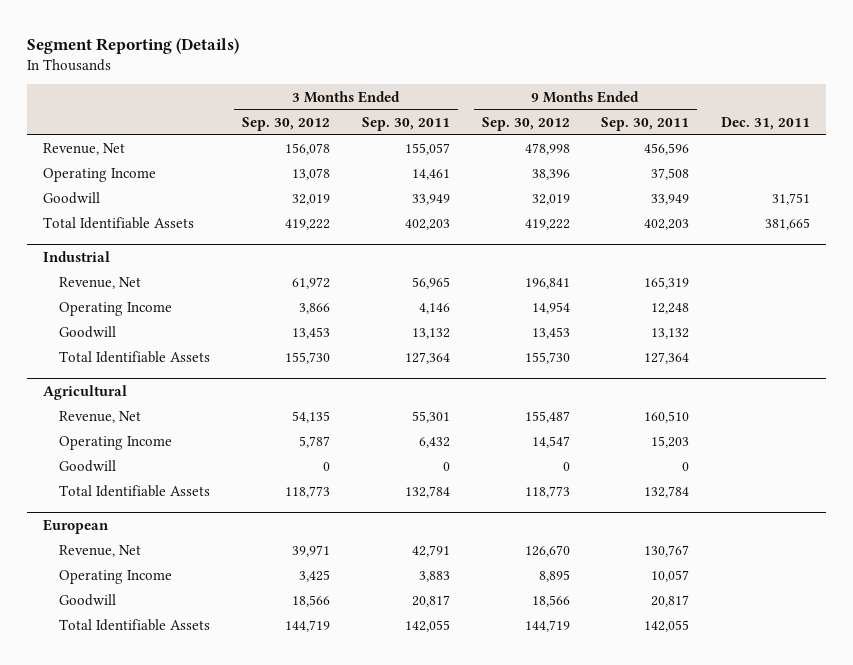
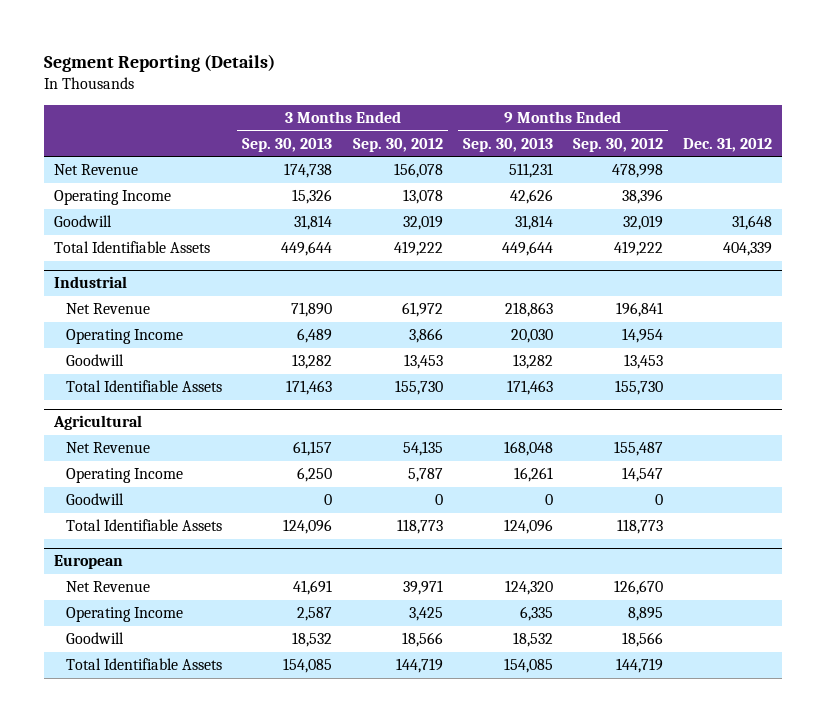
[361,116,450,131] Sep. 30, 2011 -> none
[601,116,690,131] Sep. 30, 2011 -> none
[721,116,811,130] Dec. 31, 2011 -> none
none -> [242,137,333,152] Sep. 30, 2013
none -> [462,137,553,152] Sep. 30, 2013
none -> [683,137,773,152] Dec. 31, 2012
[42,143,125,156] Revenue, Net -> [54,164,139,176] Net Revenue
[58,277,141,290] Revenue, Net -> [66,303,151,315] Net Revenue
[58,411,141,424] Revenue, Net -> [66,442,151,454] Net Revenue
[58,545,141,558] Revenue, Net -> [66,581,151,593] Net Revenue

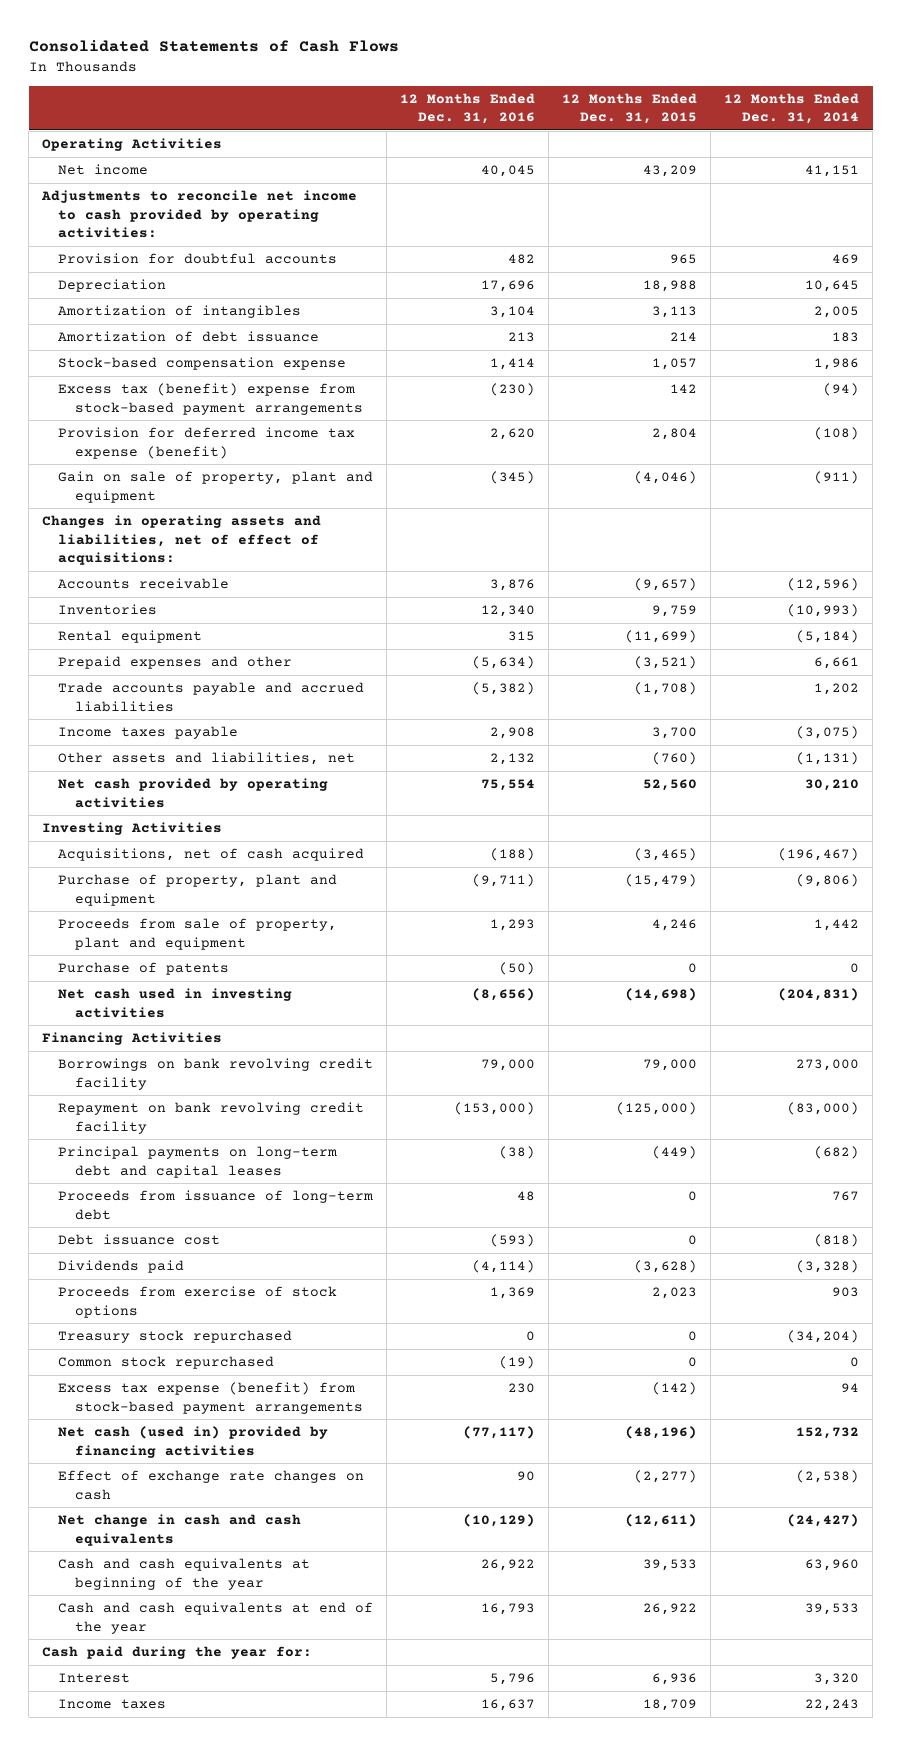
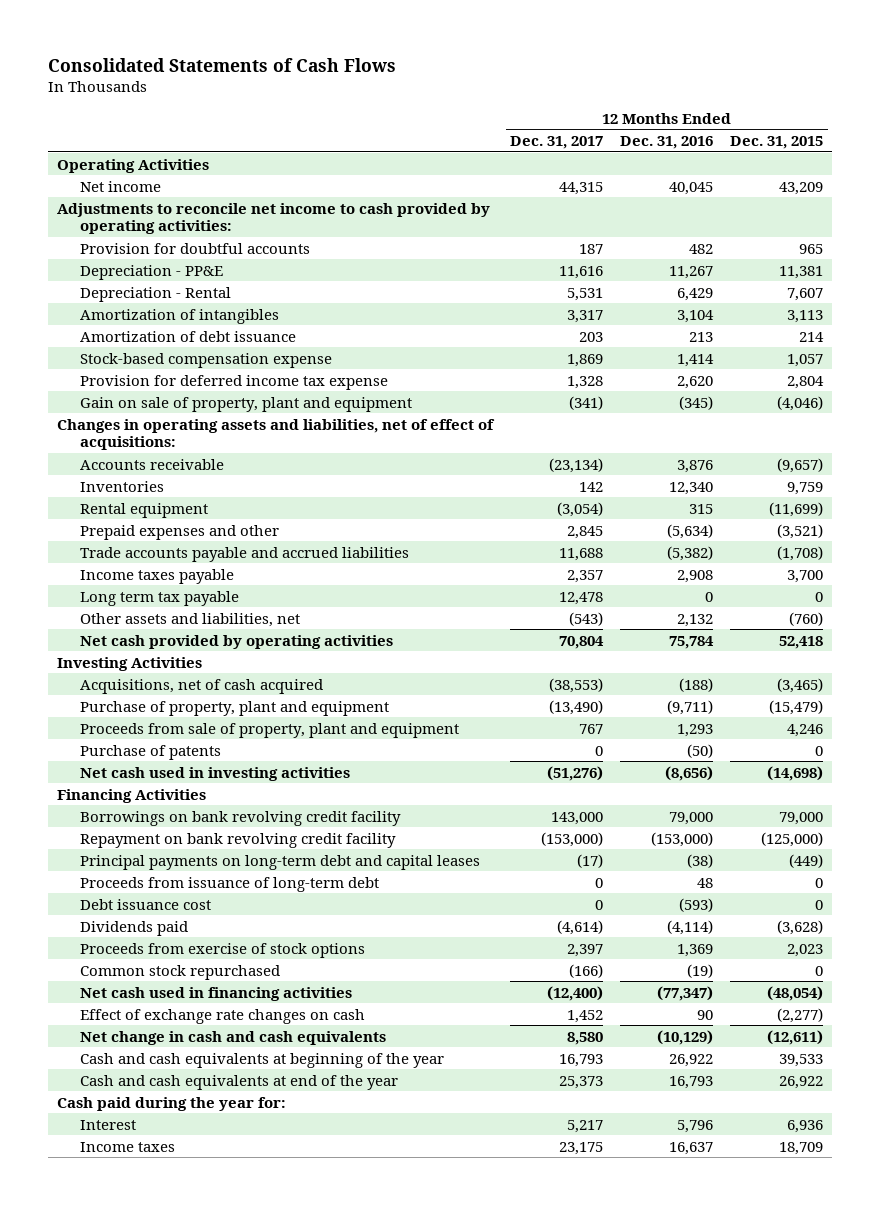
[724,92,860,125] 12 Months Ended Dec. 31, 2014 -> none
none -> [509,136,603,150] Dec. 31, 2017
[58,279,167,293] Depreciation -> [79,264,223,280] Depreciation - PP&E
[481,280,536,293] 17,696 -> [669,265,714,279] 11,267
[643,280,698,293] 18,988 -> [779,265,824,279] 11,381
none -> [79,286,231,302] Depreciation - Rental
[58,383,363,415] Excess tax (benefit) expense from stock-based payment arrangements -> none
[58,427,356,459] Provision for deferred income tax expense (benefit) -> [79,374,388,390] Provision for deferred income tax expense
none -> [79,590,239,606] Long term tax payable
[481,779,536,792] 75,554 -> [669,635,715,649] 75,784
[643,779,698,792] 52,560 -> [779,635,824,649] 52,418
[58,1330,293,1344] Treasury stock repurchased -> none
[58,1382,363,1414] Excess tax expense (benefit) from stock-based payment arrangements -> none
[58,1426,329,1458] Net cash (used in) provided by financing activities -> [79,986,352,1001] Net cash used in financing activities
[463,1426,536,1440] (77,117) -> [657,985,714,1001] (77,347)
[625,1426,698,1440] (48,196) -> [767,985,824,1001] (48,054)

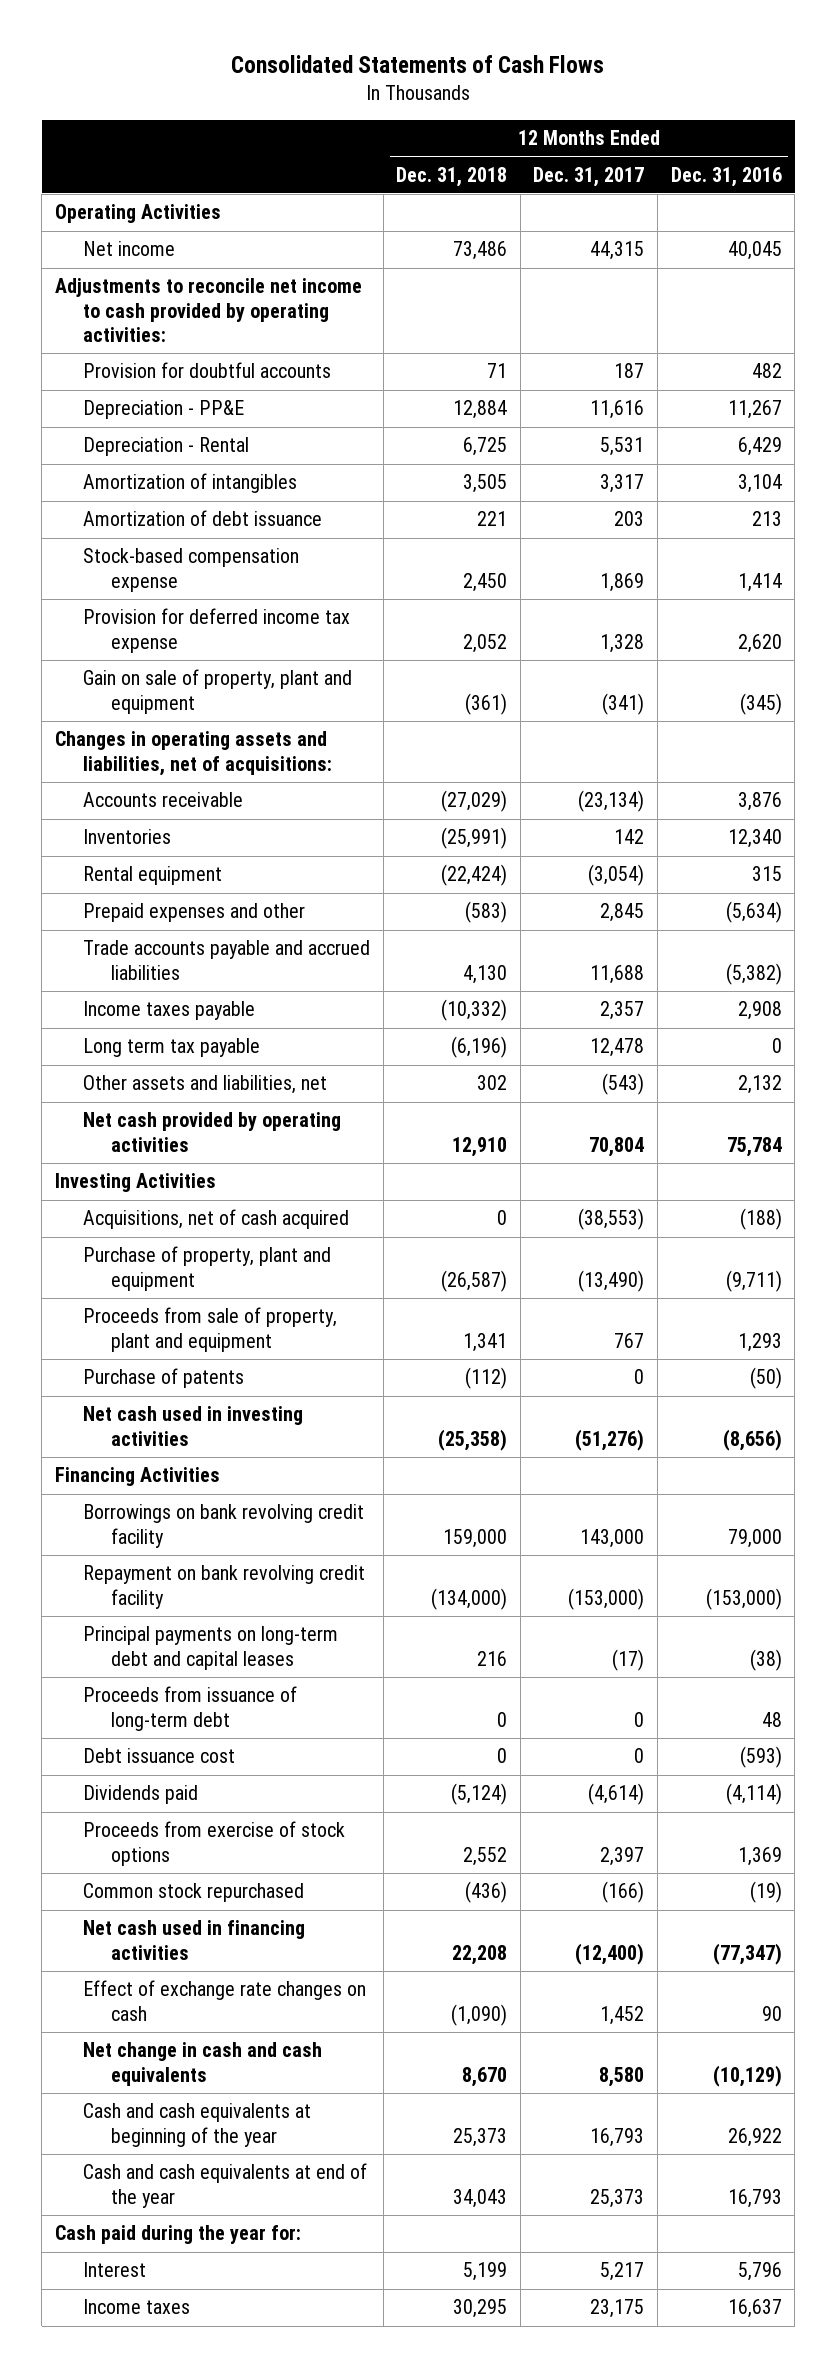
[730,136,824,150] Dec. 31, 2015 -> none
none -> [396,166,508,187] Dec. 31, 2018
[56,418,495,451] Changes in operating assets and liabilities, net of effect of acquisitions: -> [54,731,332,776] Changes in operating assets and liabilities, net of acquisitions:

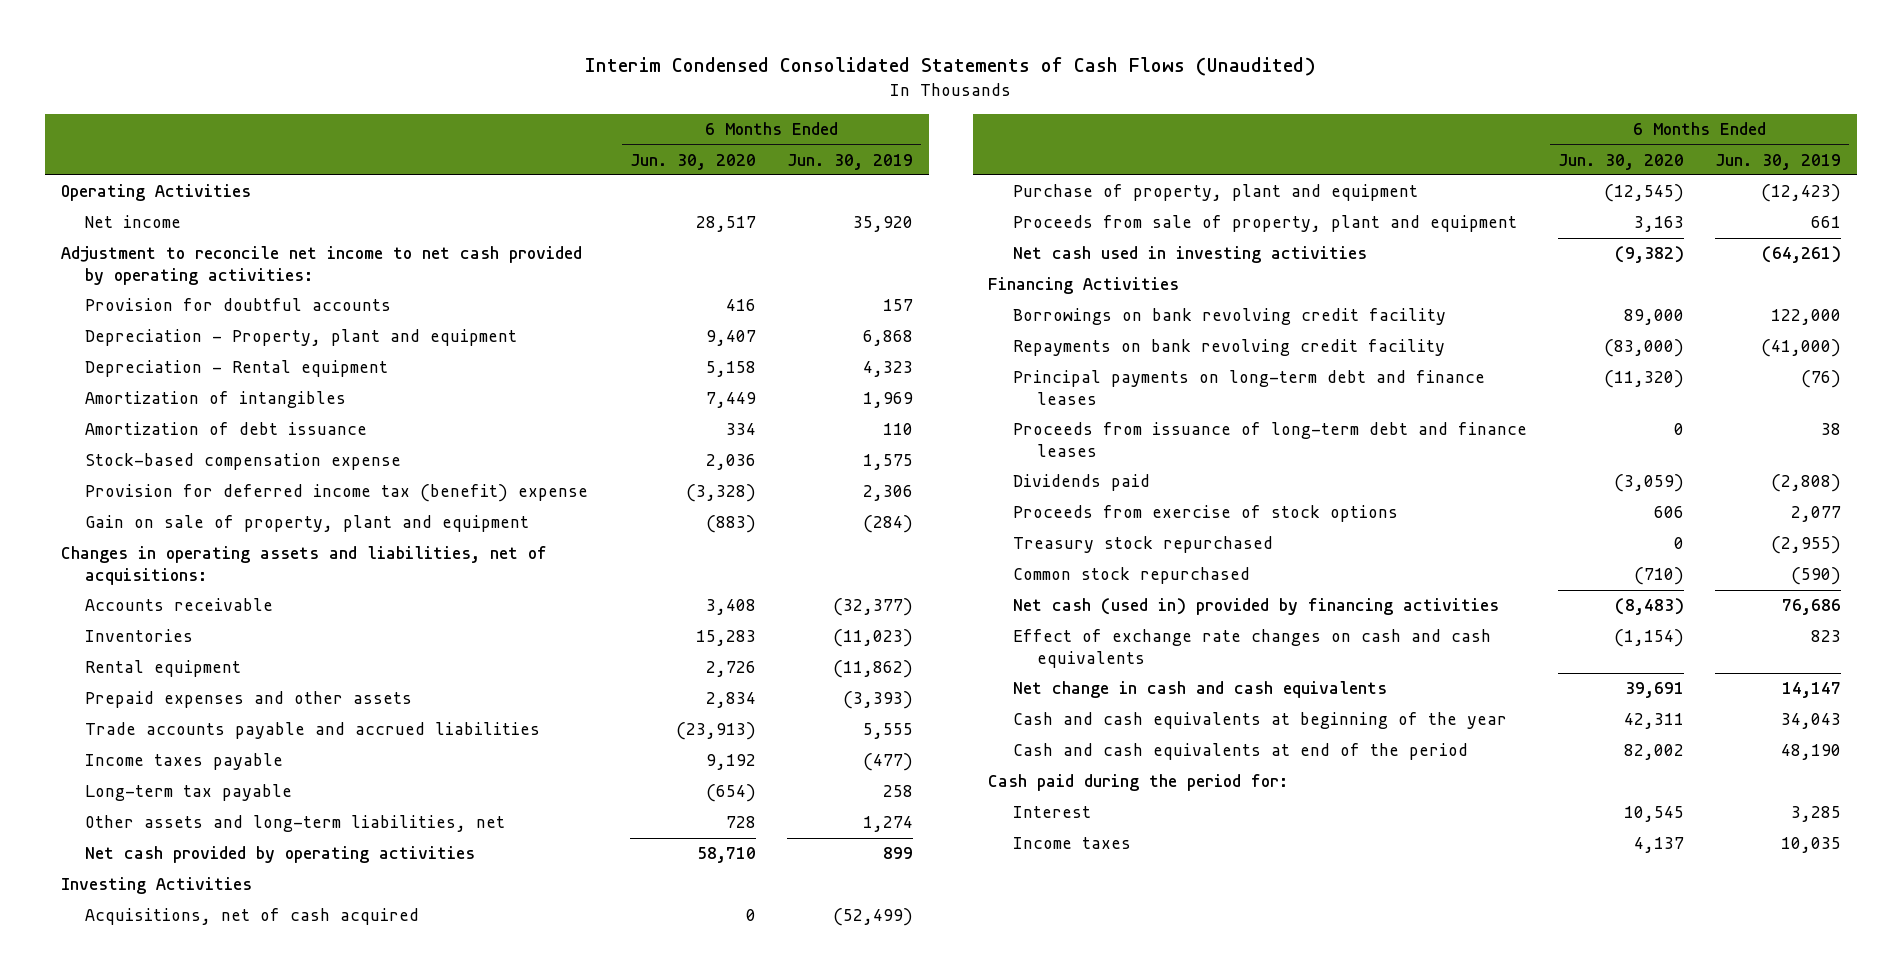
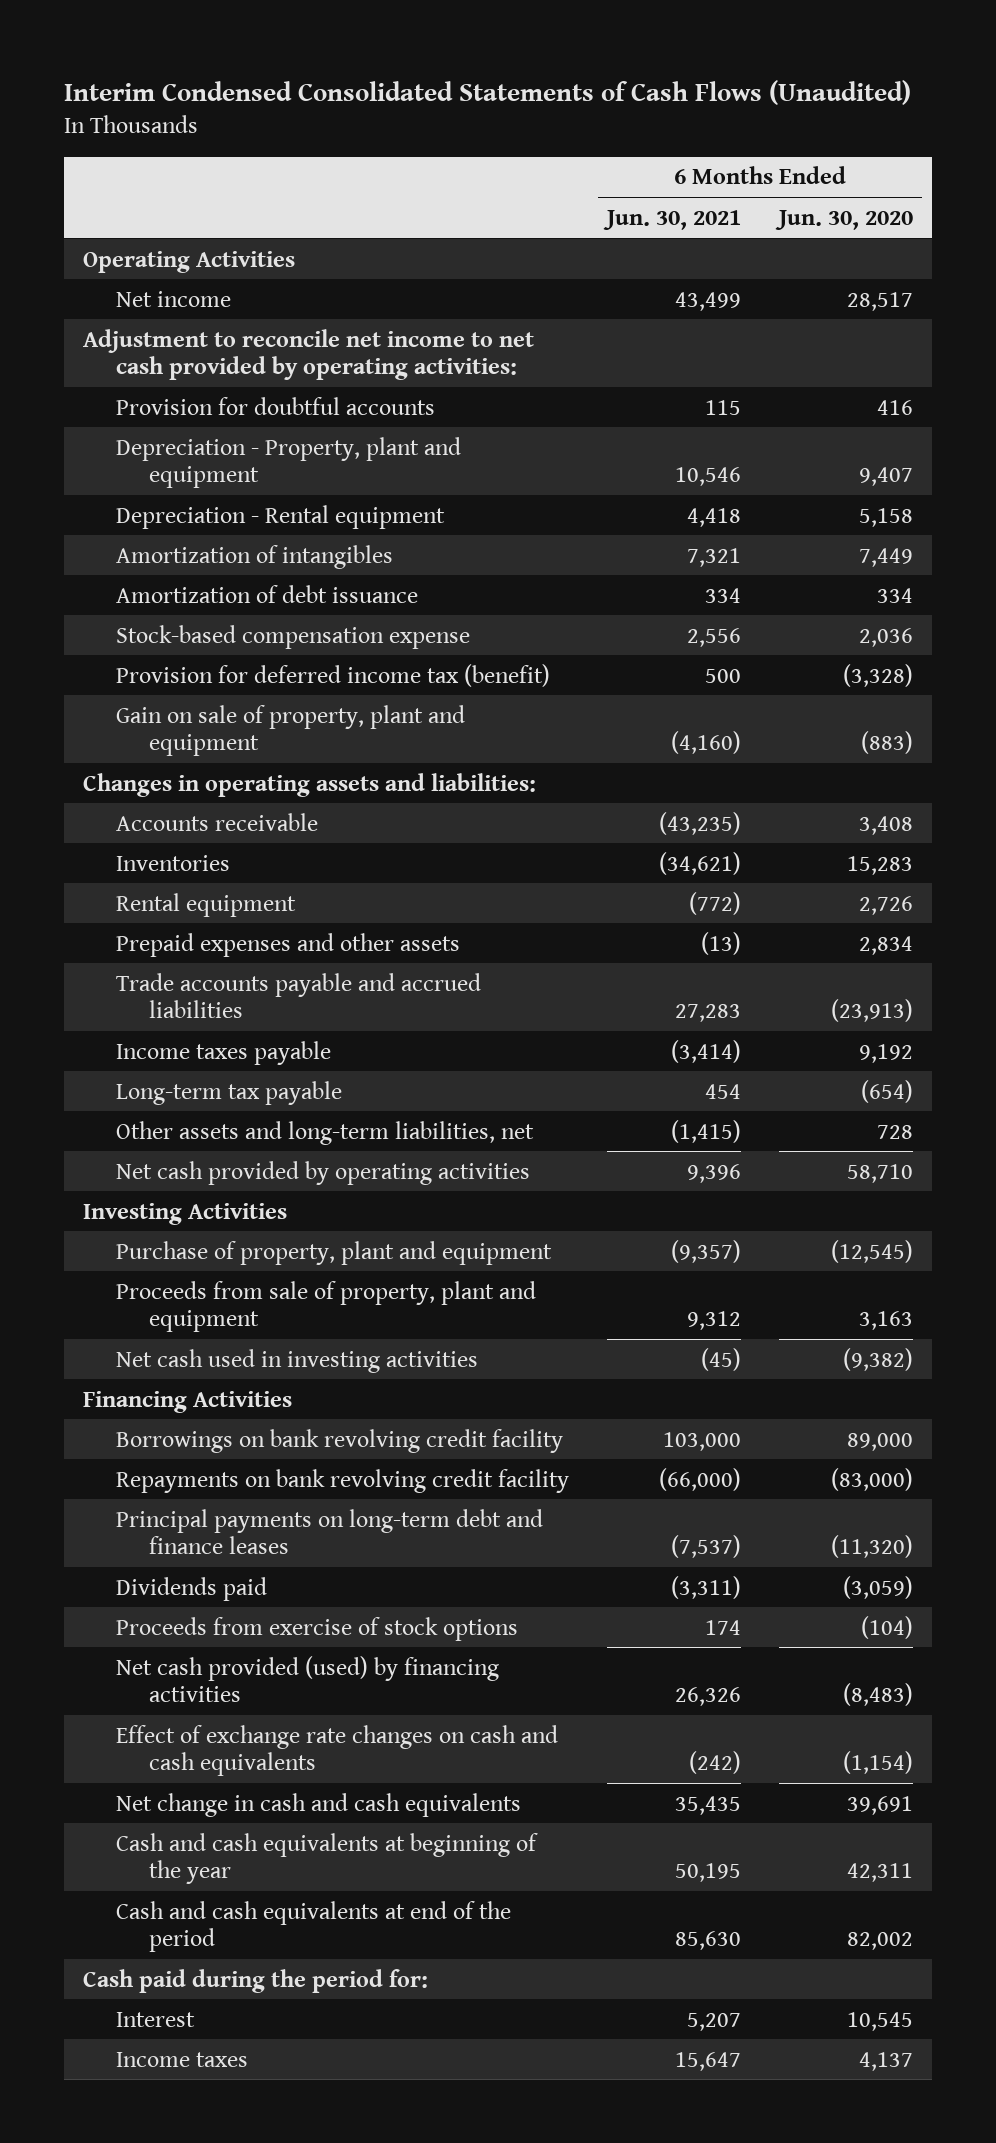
[787,153,914,170] Jun. 30, 2019 -> none
none -> [603,209,742,230] Jun. 30, 2021
[85,484,589,503] Provision for deferred income tax (benefit) expense -> [116,663,551,687] Provision for deferred income tax (benefit)
[60,546,547,586] Changes in operating assets and liabilities, net of acquisitions: -> [83,772,537,797] Changes in operating assets and liabilities:
[85,908,420,926] Acquisitions, net of cash acquired -> none
[1012,422,1527,458] Proceeds from issuance of long-term debt and finance leases -> none
[1012,536,1273,554] Treasury stock repurchased -> none
[1012,567,1250,585] Common stock repurchased -> none
[1653,506,1684,519] 606 -> [860,1615,913,1639] (104)
[1012,598,1499,616] Net cash (used in) provided by financing activities -> [116,1655,500,1702] Net cash provided (used) by financing activities

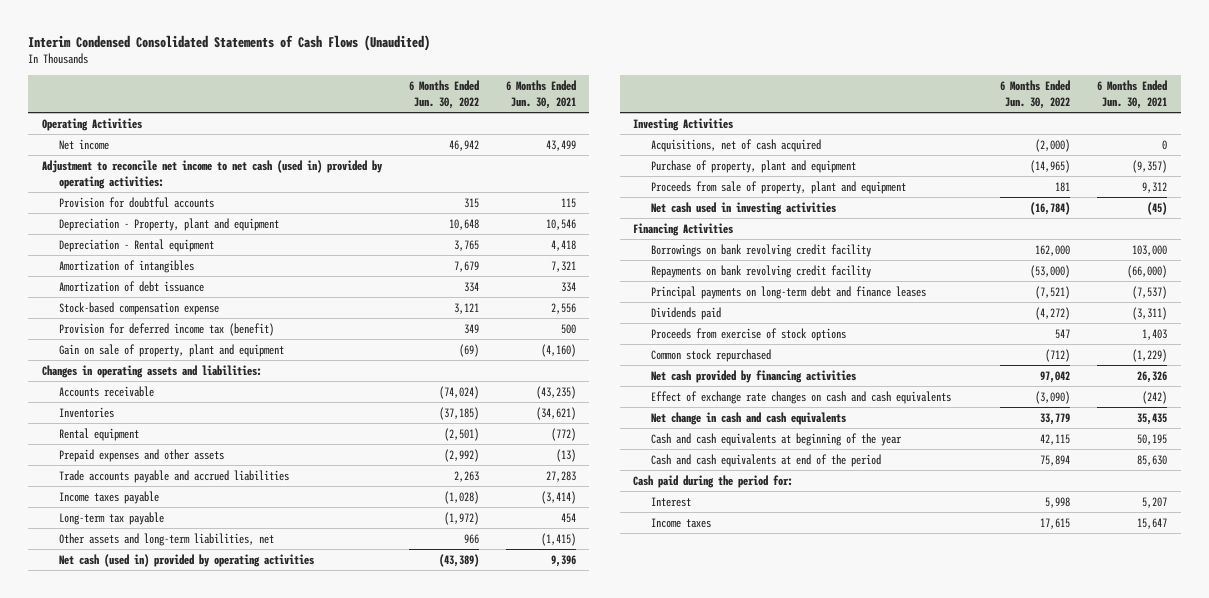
[774,209,913,230] Jun. 30, 2020 -> none
none -> [408,80,479,109] 6 Months Ended Jun. 30, 2022
[83,328,535,380] Adjustment to reconcile net income to net cash provided by operating activities: -> [41,159,383,189] Adjustment to reconcile net income to net cash (used in) provided by operating activities:
[116,1160,531,1185] Net cash provided by operating activities -> [59,553,315,567] Net cash (used in) provided by operating activities
none -> [651,138,822,152] Acquisitions, net of cash acquired
[705,1619,742,1635] 174 -> [1142,328,1168,340] 1,403
none -> [651,348,772,362] Common stock repurchased
[116,1655,500,1702] Net cash provided (used) by financing activities -> [651,369,857,383] Net cash provided by financing activities

